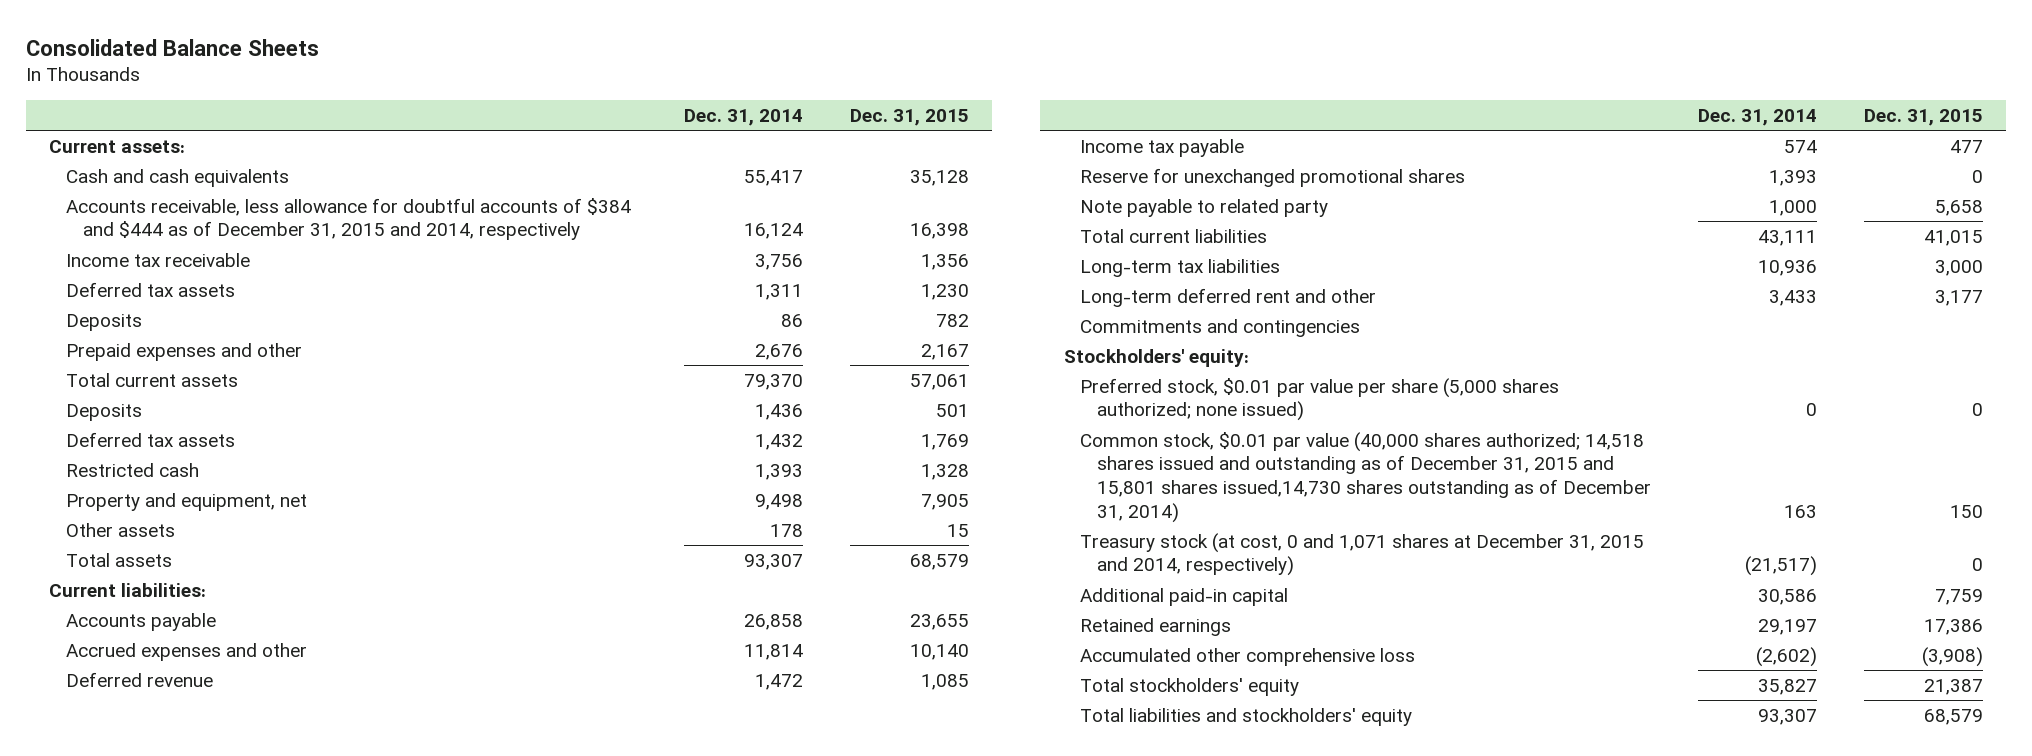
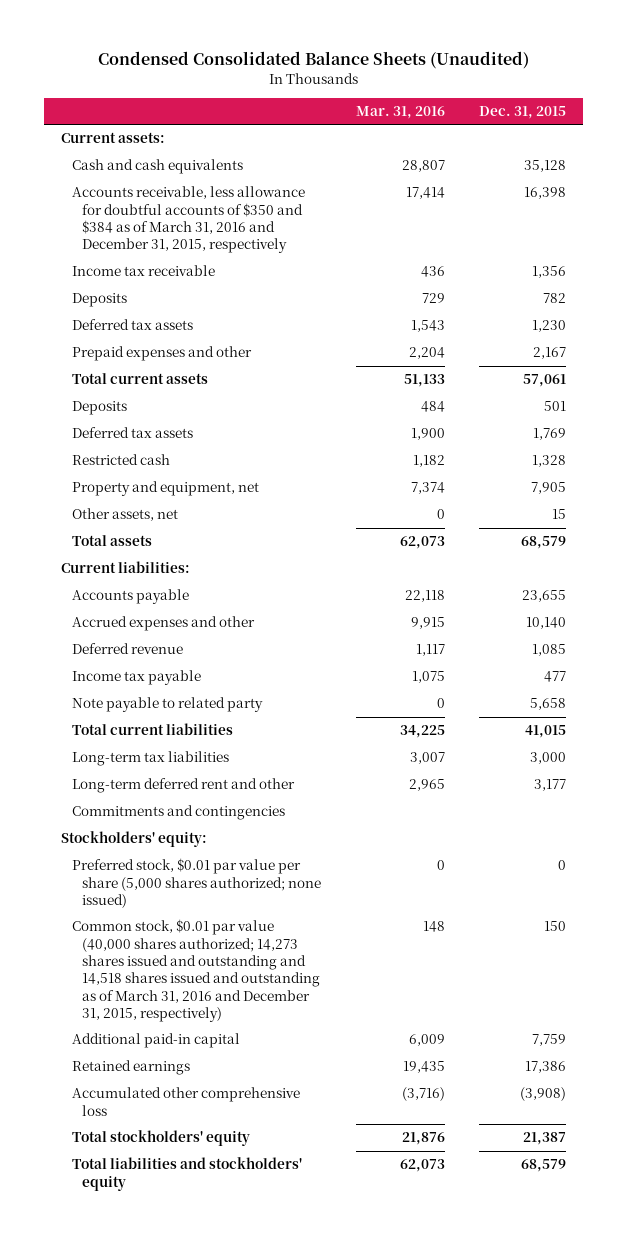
[25,38,319,56] Consolidated Balance Sheets -> [97,51,529,70] Condensed Consolidated Balance Sheets (Unaudited)
[683,109,803,127] Dec. 31, 2014 -> none
none -> [355,105,445,119] Mar. 31, 2016
[66,197,632,241] Accounts receivable, less allowance for doubtful accounts of $384 and $444 as of December 31, 2015 and 2014, respectively -> [71,186,305,254] Accounts receivable, less allowance for doubtful accounts of $350 and $384 as of March 31, 2016 and December 31, 2015, respectively
[66,281,236,297] Deferred tax assets -> [71,319,193,331] Deferred tax assets
[66,522,176,537] Other assets -> [71,508,178,522] Other assets, net
[1080,167,1466,187] Reserve for unexchanged promotional shares -> none
[1080,532,1645,577] Treasury stock (at cost, 0 and 1,071 shares at December 31, 2015 and 2014, respectively) -> none
[1080,431,1651,523] Common stock, $0.01 par value (40,000 shares authorized; 14,518 shares issued and outstanding as of December 31, 2015 and 15,801 shares issued,14,730 shares outstanding as of December 31, 2014) -> [71,919,321,1022] Common stock, $0.01 par value (40,000 shares authorized; 14,273 shares issued and outstanding and 14,518 shares issued and outstanding as of March 31, 2016 and December 31, 2015, respectively)

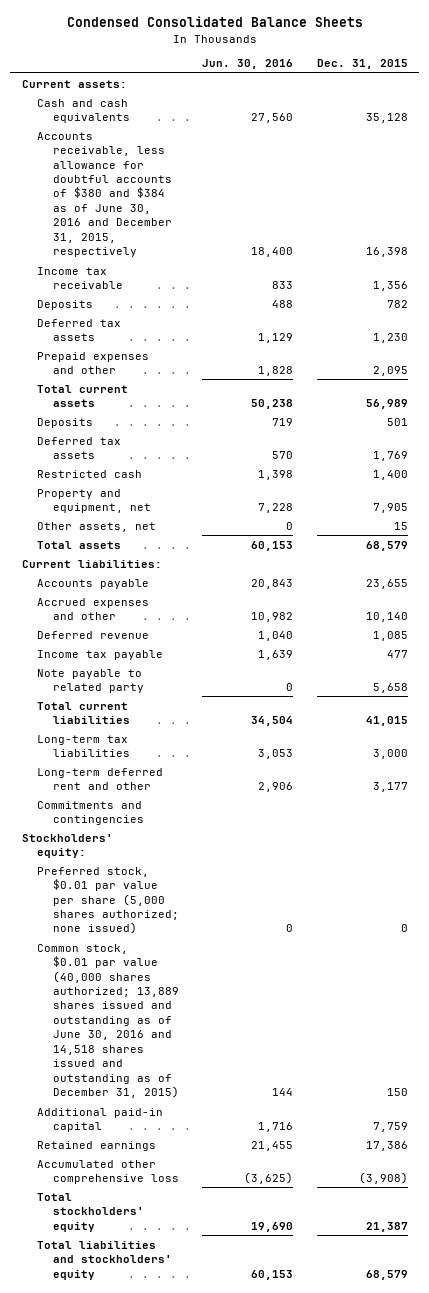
[97,51,529,70] Condensed Consolidated Balance Sheets (Unaudited) -> [66,16,363,28] Condensed Consolidated Balance Sheets
[355,105,445,119] Mar. 31, 2016 -> none
none -> [202,59,294,70] Jun. 30, 2016
[71,186,305,254] Accounts receivable, less allowance for doubtful accounts of $350 and $384 as of March 31, 2016 and December 31, 2015, respectively -> [37,131,173,258] Accounts receivable, less allowance for doubtful accounts of $380 and $384 as of June 30, 2016 and December 31, 2015, respectively
[532,347,566,360] 2,167 -> [372,366,408,377] 2,095
[522,374,566,388] 57,061 -> [365,399,408,410] 56,989
[531,455,566,468] 1,328 -> [372,469,408,480] 1,400
[71,919,321,1022] Common stock, $0.01 par value (40,000 shares authorized; 14,273 shares issued and outstanding and 14,518 shares issued and outstanding as of March 31, 2016 and December 31, 2015, respectively) -> [37,943,180,1099] Common stock, $0.01 par value (40,000 shares authorized; 13,889 shares issued and outstanding as of June 30, 2016 and 14,518 shares issued and outstanding as of December 31, 2015)

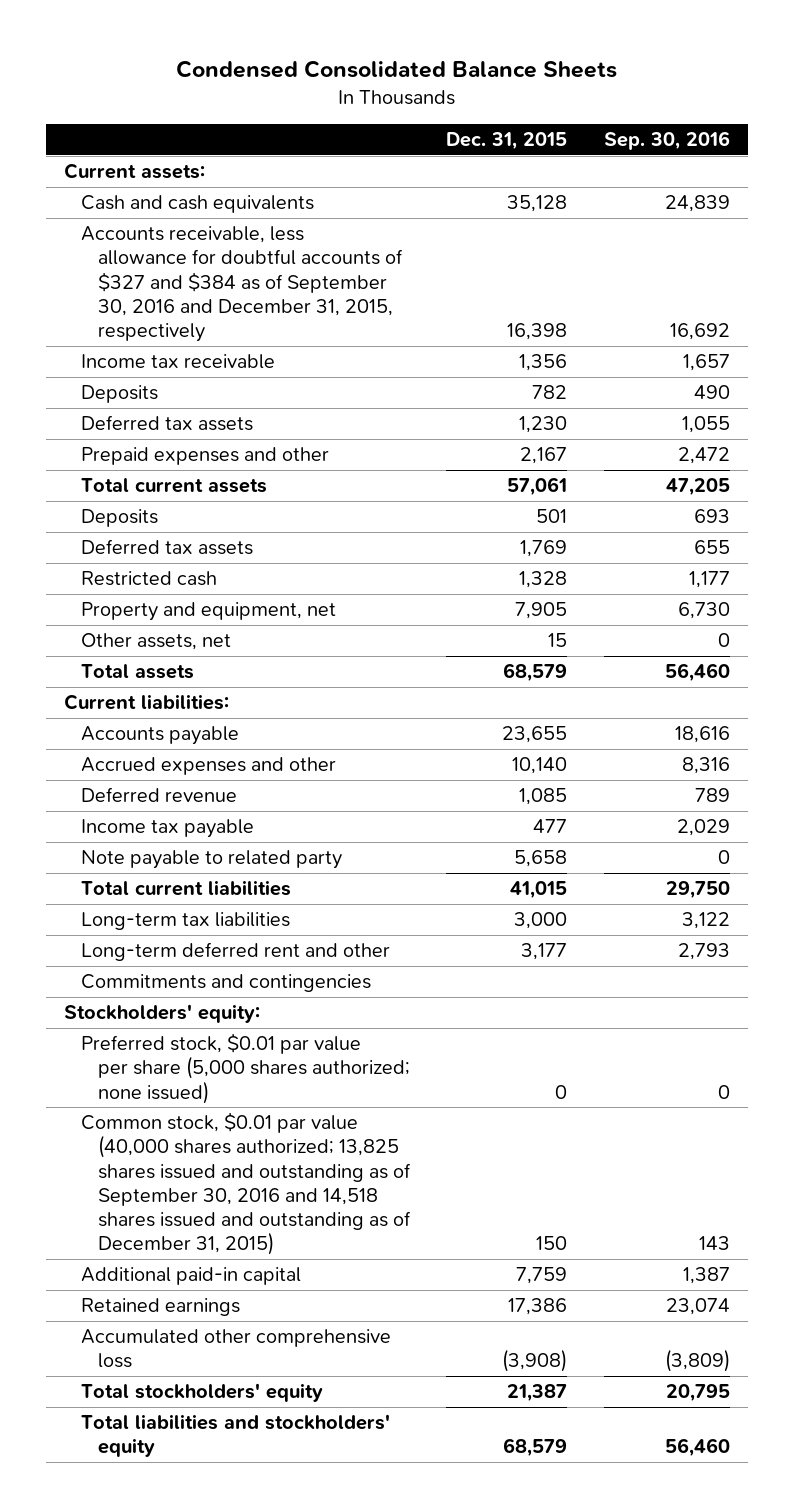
[202,59,294,70] Jun. 30, 2016 -> none
none -> [603,130,730,150] Sep. 30, 2016
[37,131,173,258] Accounts receivable, less allowance for doubtful accounts of $380 and $384 as of June 30, 2016 and December 31, 2015, respectively -> [81,226,404,342] Accounts receivable, less allowance for doubtful accounts of $327 and $384 as of September 30, 2016 and December 31, 2015, respectively
[372,366,408,377] 2,095 -> [520,447,568,465] 2,167
[365,399,408,410] 56,989 -> [507,477,568,497] 57,061
[372,469,408,480] 1,400 -> [519,571,568,589] 1,328
[37,943,180,1099] Common stock, $0.01 par value (40,000 shares authorized; 13,889 shares issued and outstanding as of June 30, 2016 and 14,518 shares issued and outstanding as of December 31, 2015) -> [81,1112,412,1256] Common stock, $0.01 par value (40,000 shares authorized; 13,825 shares issued and outstanding as of September 30, 2016 and 14,518 shares issued and outstanding as of December 31, 2015)

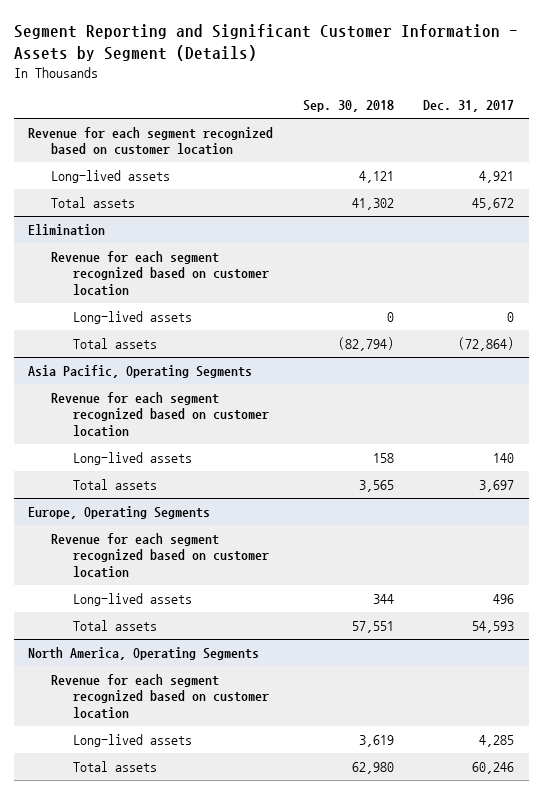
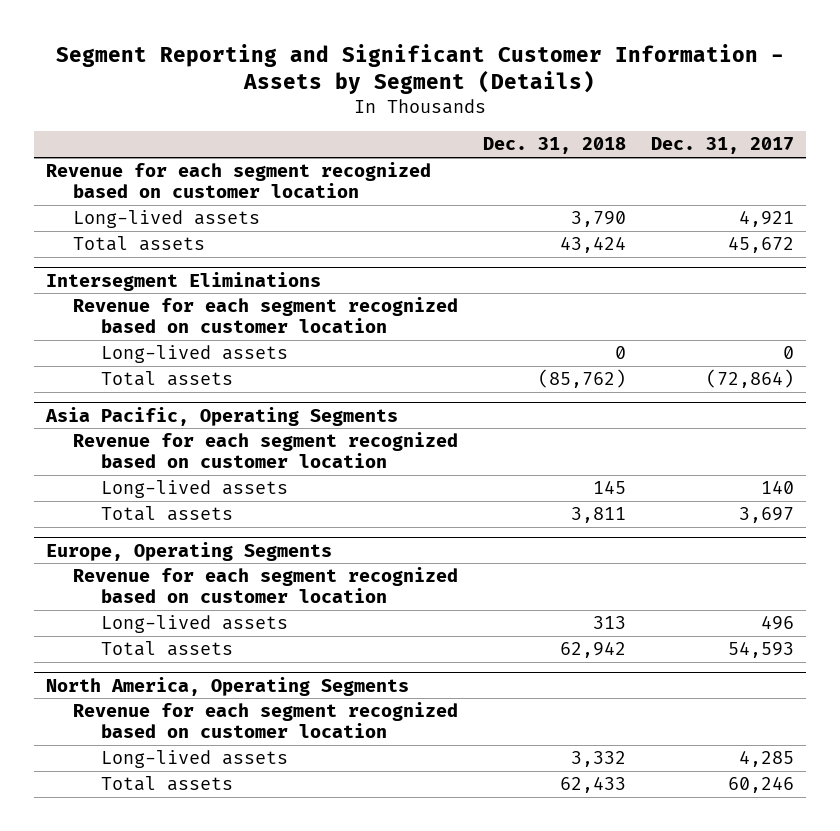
[302,100,394,113] Sep. 30, 2018 -> none
none -> [482,137,626,155] Dec. 31, 2018
[28,224,106,237] Elimination -> [46,271,322,291] Intersegment Eliminations

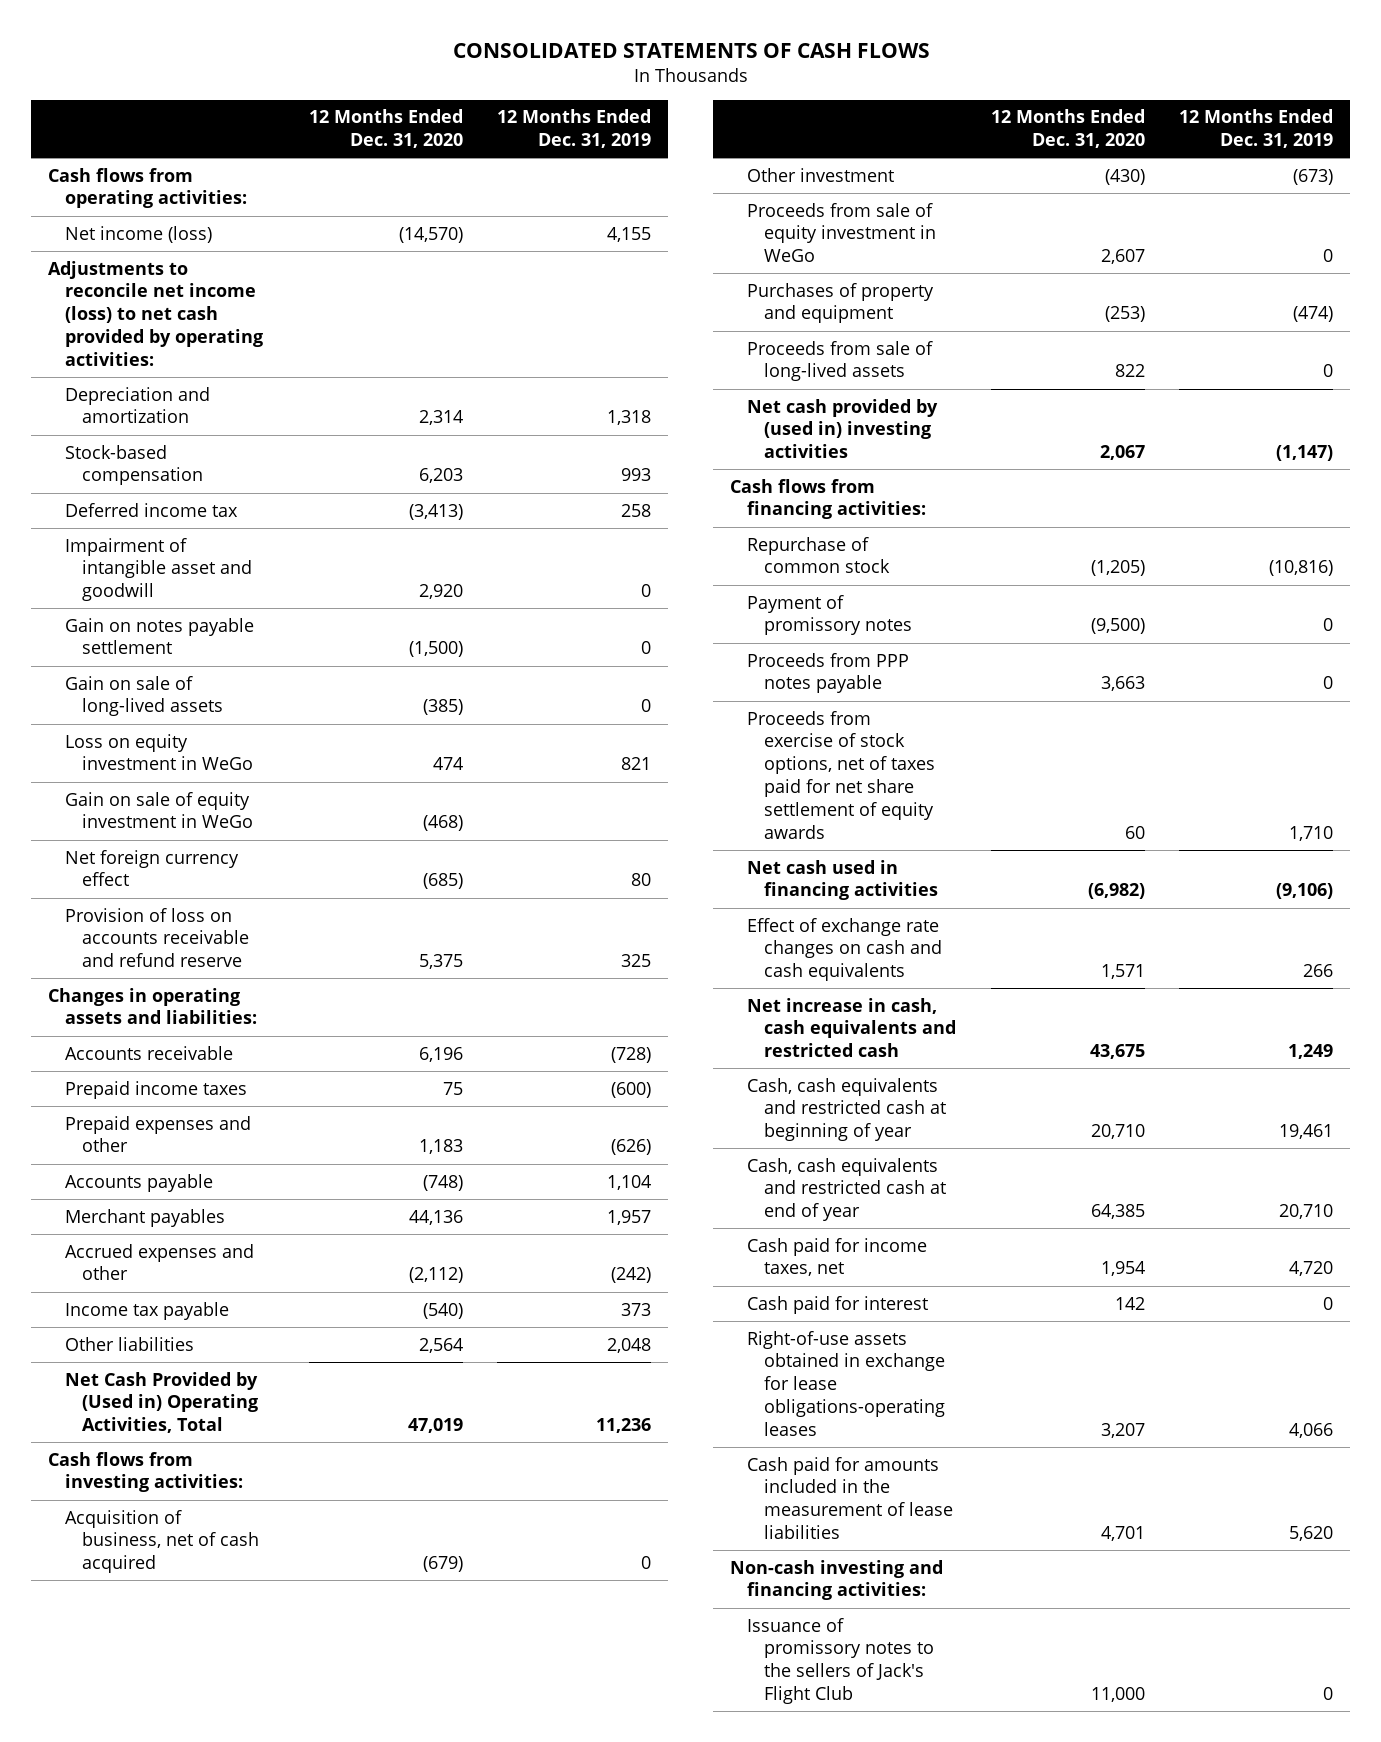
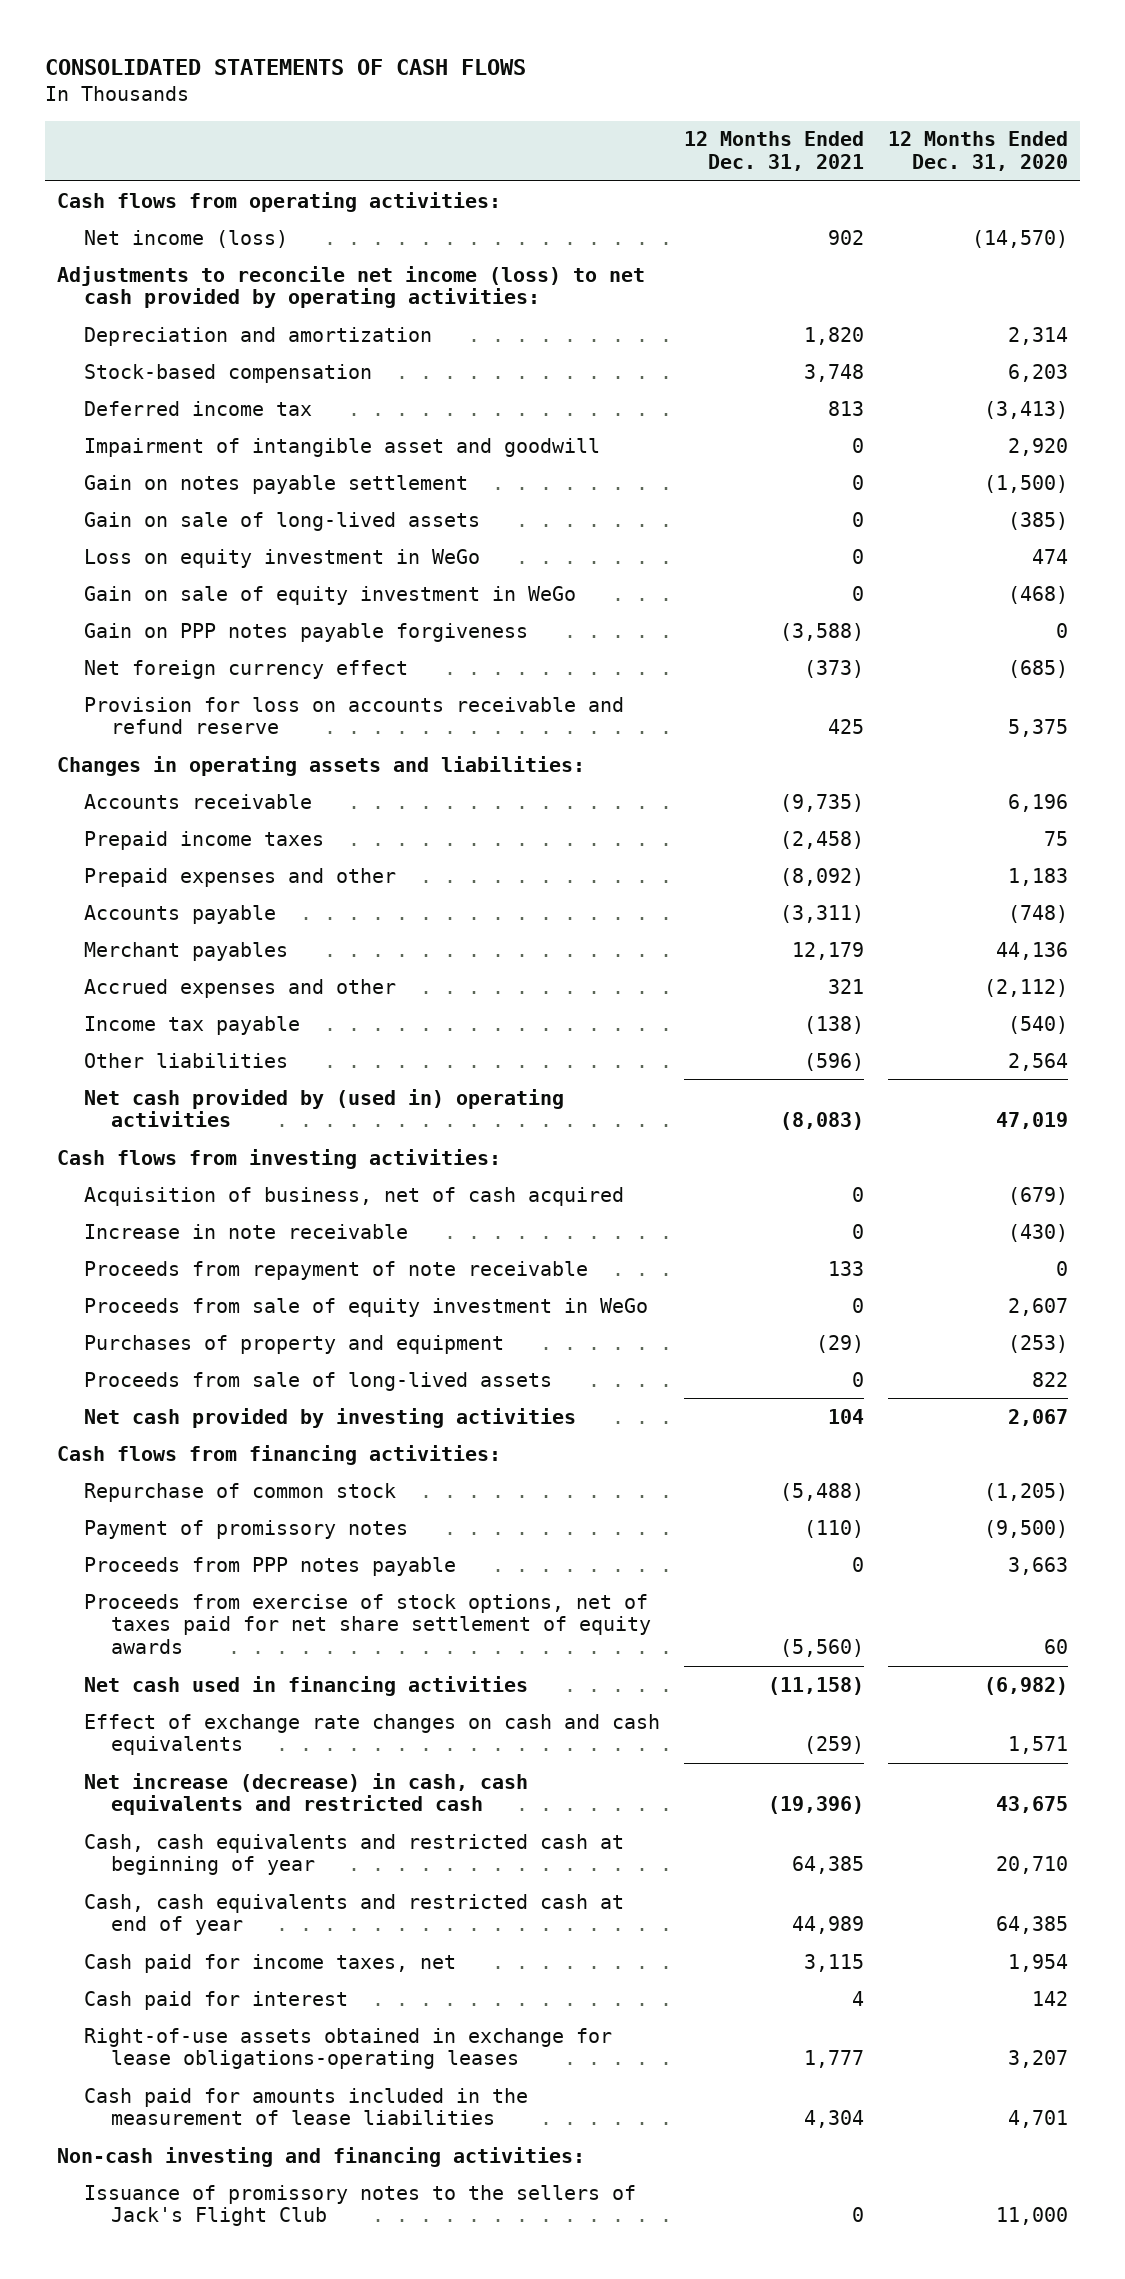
[497,109,652,149] 12 Months Ended Dec. 31, 2019 -> none
none -> [684,131,865,172] 12 Months Ended Dec. 31, 2021
none -> [84,622,529,642] Gain on PPP notes payable forgiveness
[65,907,250,968] Provision of loss on accounts receivable and refund reserve -> [84,696,625,735] Provision for loss on accounts receivable and refund reserve
[65,1371,259,1434] Net Cash Provided by (Used in) Operating Activities, Total -> [84,1088,565,1128] Net cash provided by (used in) operating activities
[747,167,895,182] Other investment -> [84,1223,409,1239] Increase in note receivable
none -> [84,1260,589,1280] Proceeds from repayment of note receivable
[747,398,939,459] Net cash provided by (used in) investing activities -> [84,1407,577,1428] Net cash provided by investing activities
[747,997,957,1058] Net increase in cash, cash equivalents and restricted cash -> [84,1772,529,1816] Net increase (decrease) in cash, cash equivalents and restricted cash

